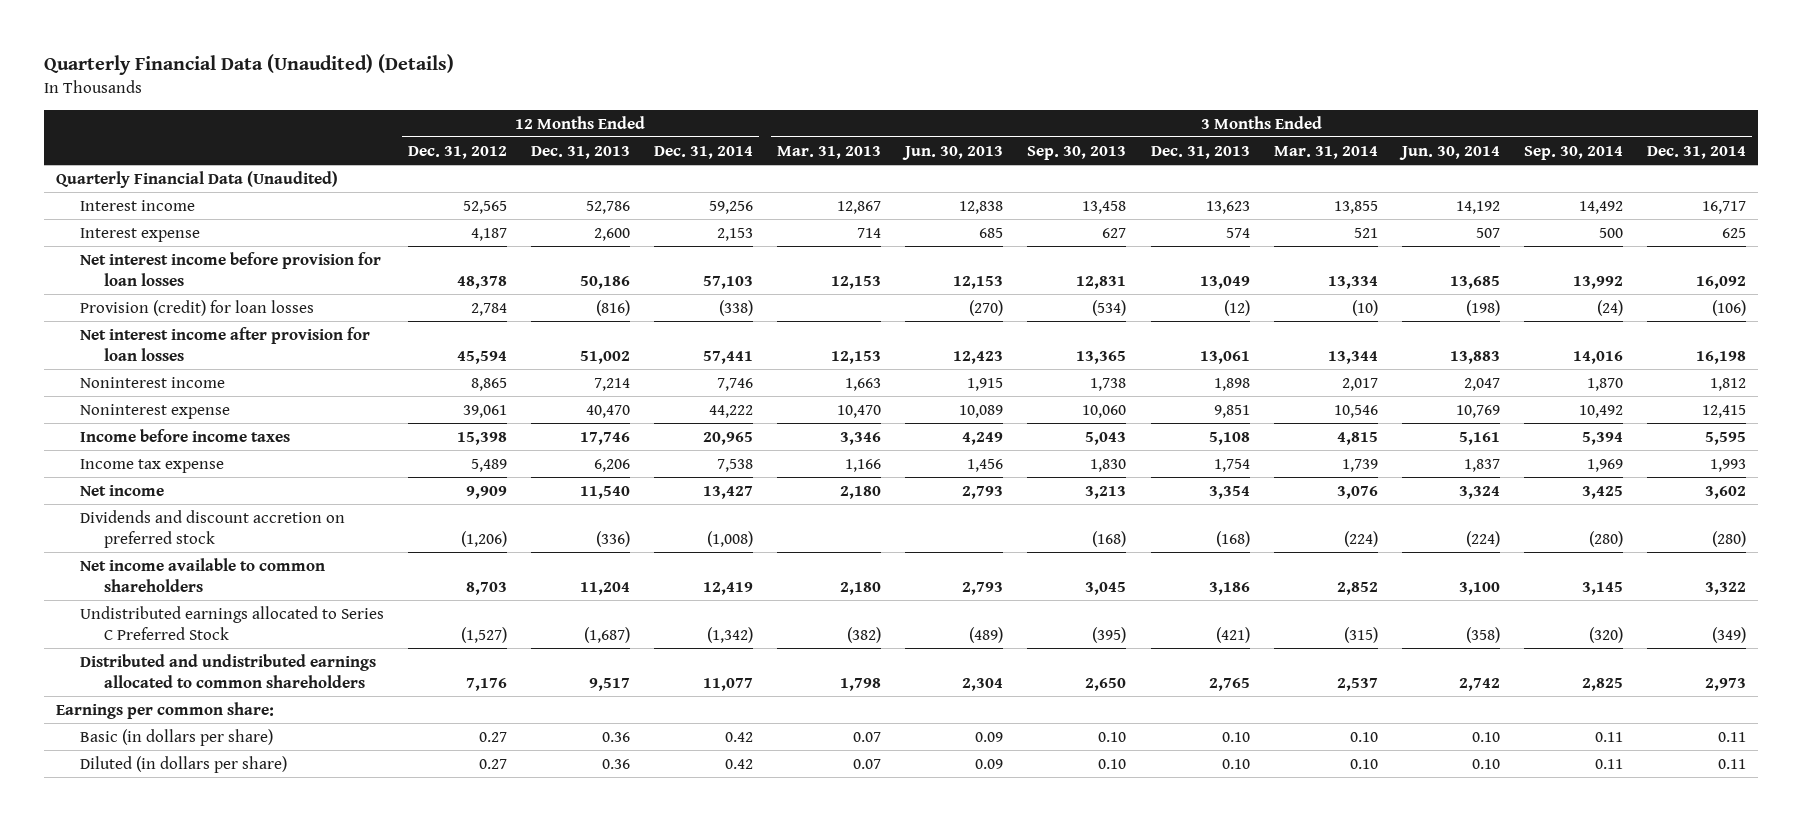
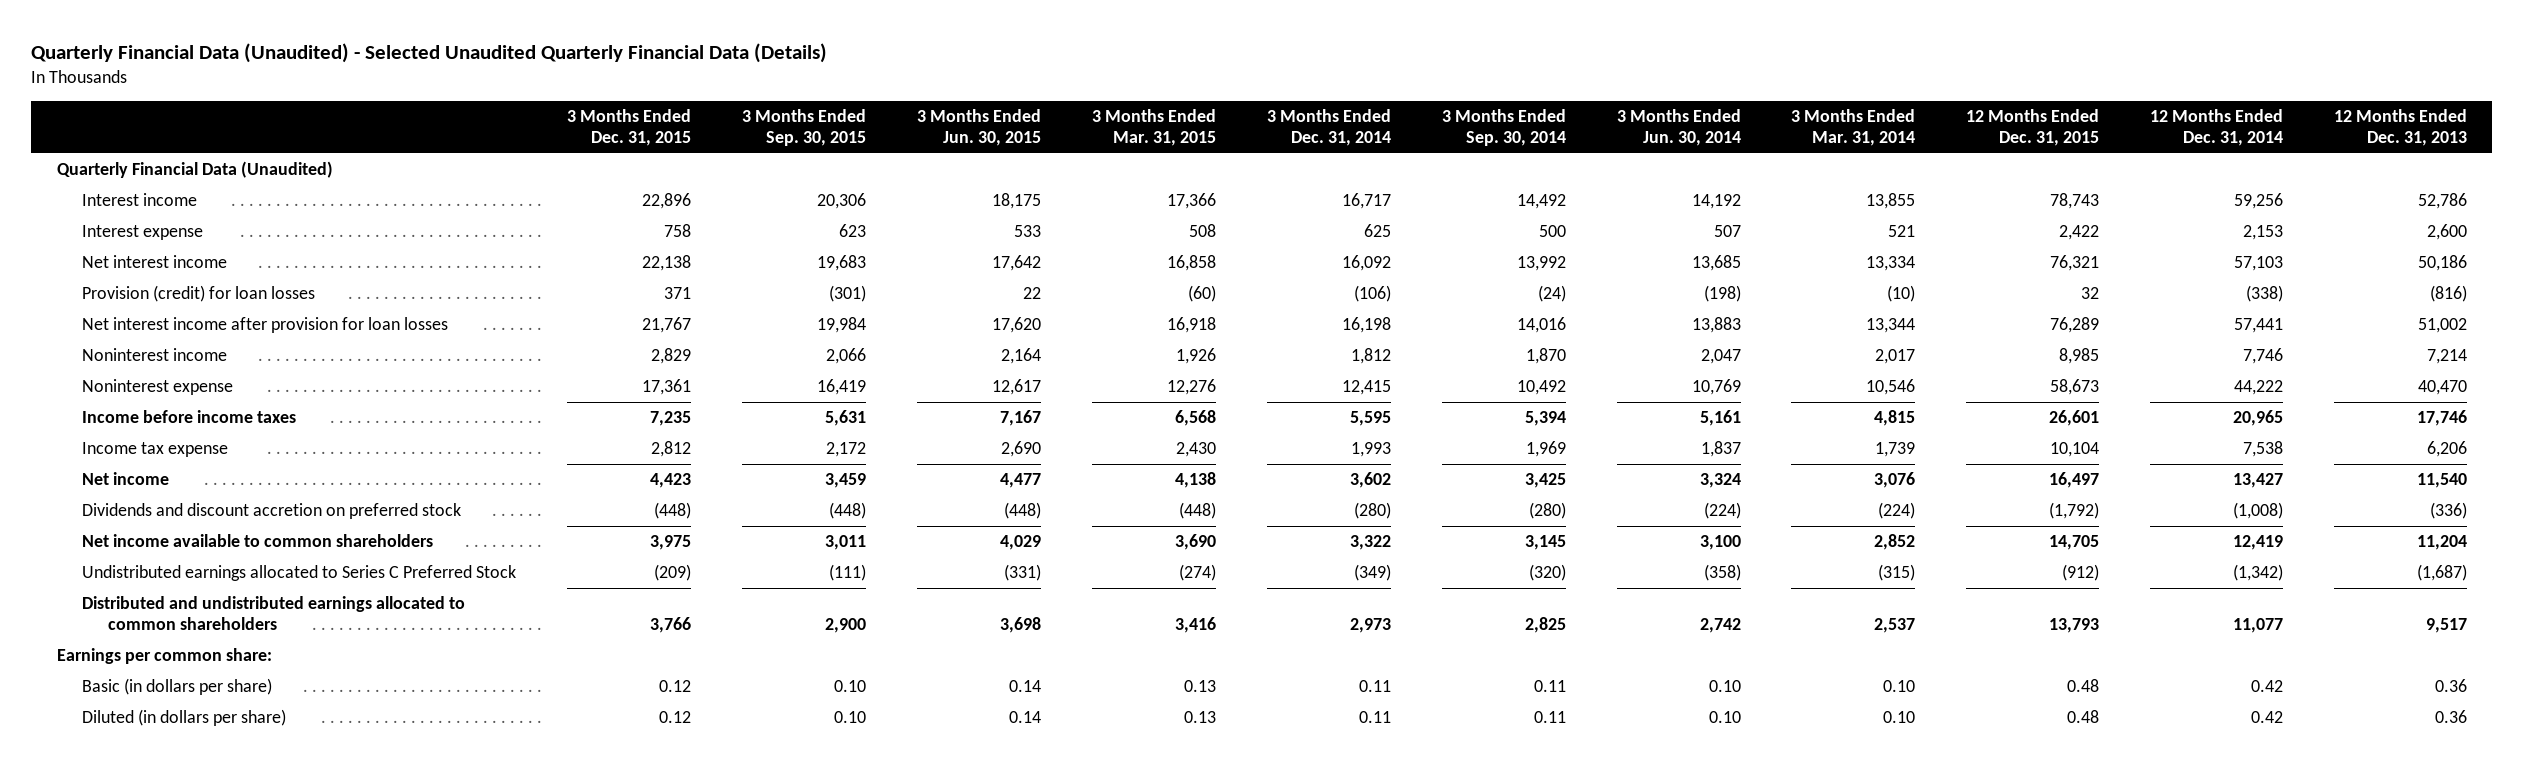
[43,53,454,75] Quarterly Financial Data (Unaudited) (Details) -> [31,42,828,63] Quarterly Financial Data (Unaudited) - Selected Unaudited Quarterly Financial Data (Details)
[407,145,507,159] Dec. 31, 2012 -> none
[777,145,882,159] Mar. 31, 2013 -> none
[902,145,1004,160] Jun. 30, 2013 -> none
[1027,145,1127,160] Sep. 30, 2013 -> none
[1150,145,1250,159] Dec. 31, 2013 -> none
none -> [567,109,692,146] 3 Months Ended Dec. 31, 2015
none -> [742,109,867,146] 3 Months Ended Sep. 30, 2015
none -> [917,109,1042,146] 3 Months Ended Jun. 30, 2015
none -> [1091,109,1216,146] 3 Months Ended Mar. 31, 2015
none -> [1966,109,2100,146] 12 Months Ended Dec. 31, 2015
[79,251,381,287] Net interest income before provision for loan losses -> [82,255,228,269] Net interest income

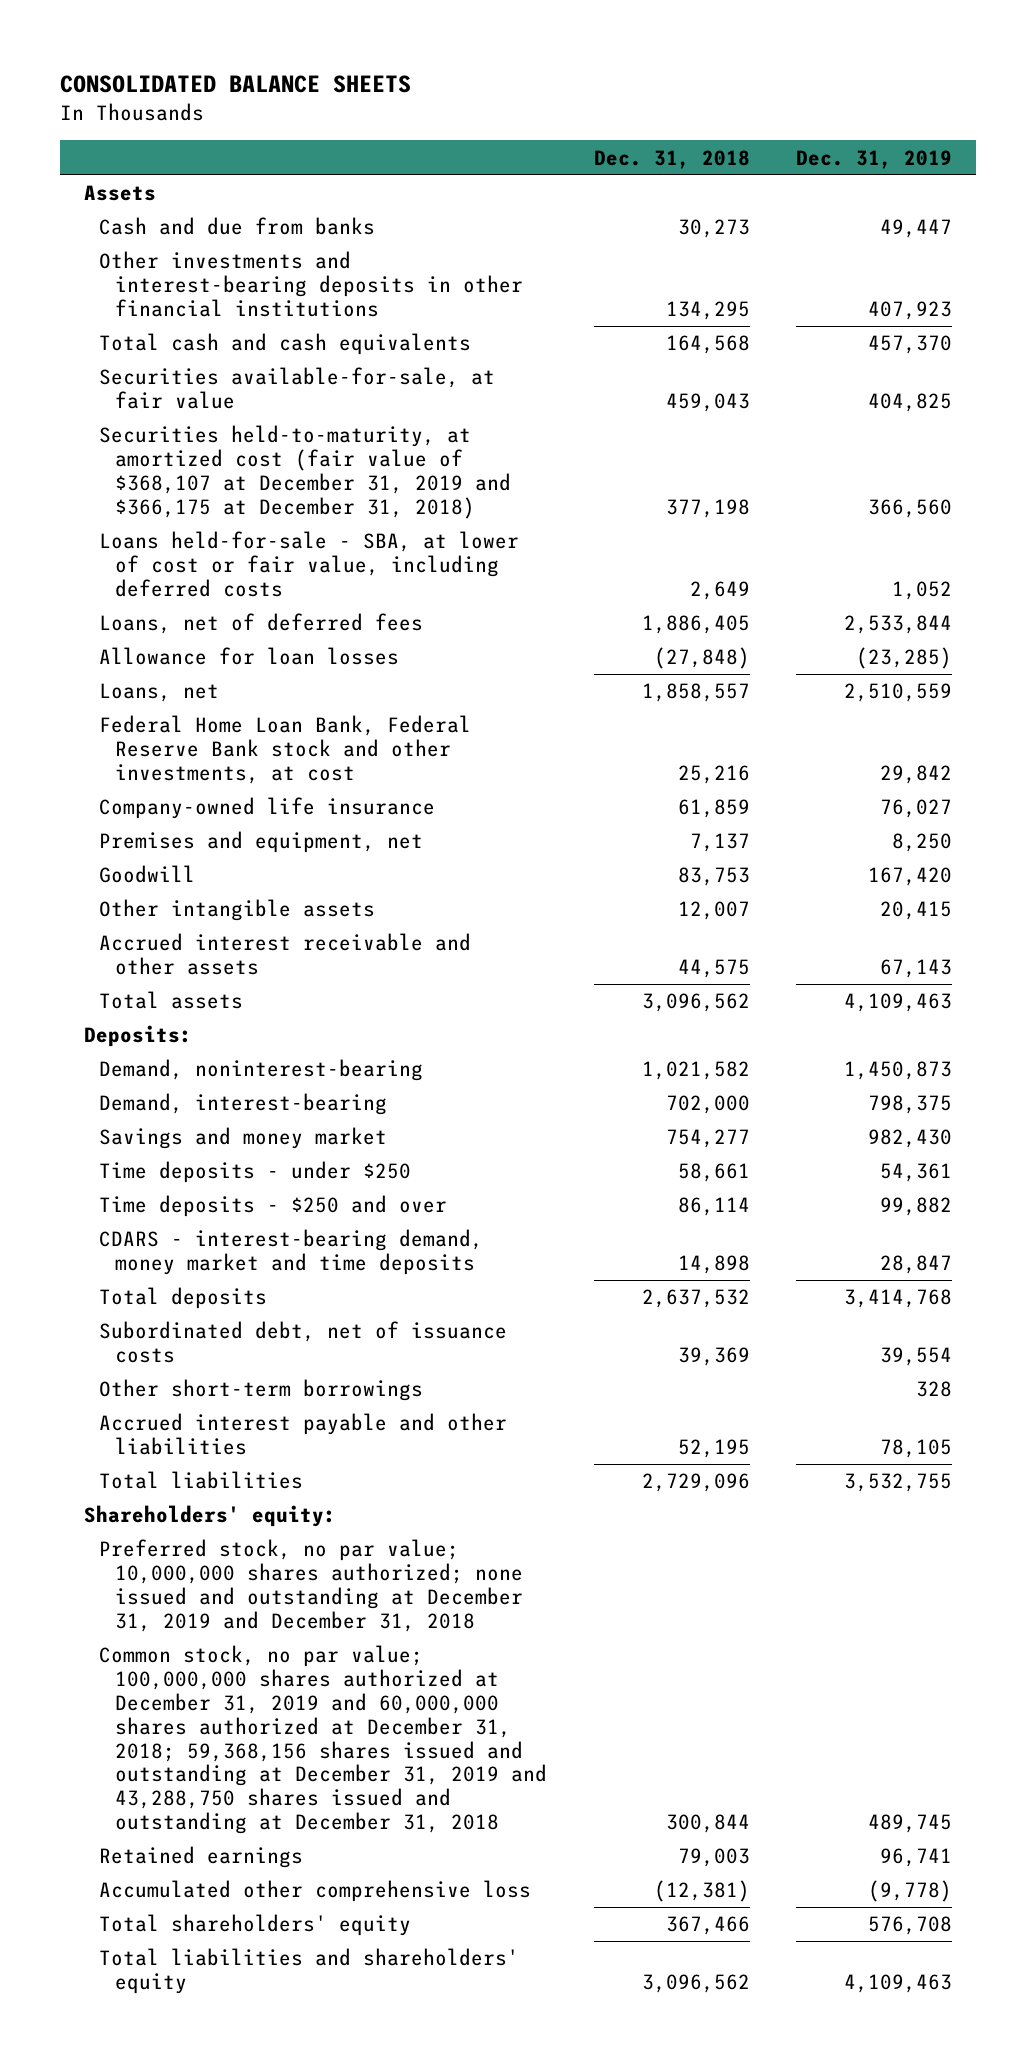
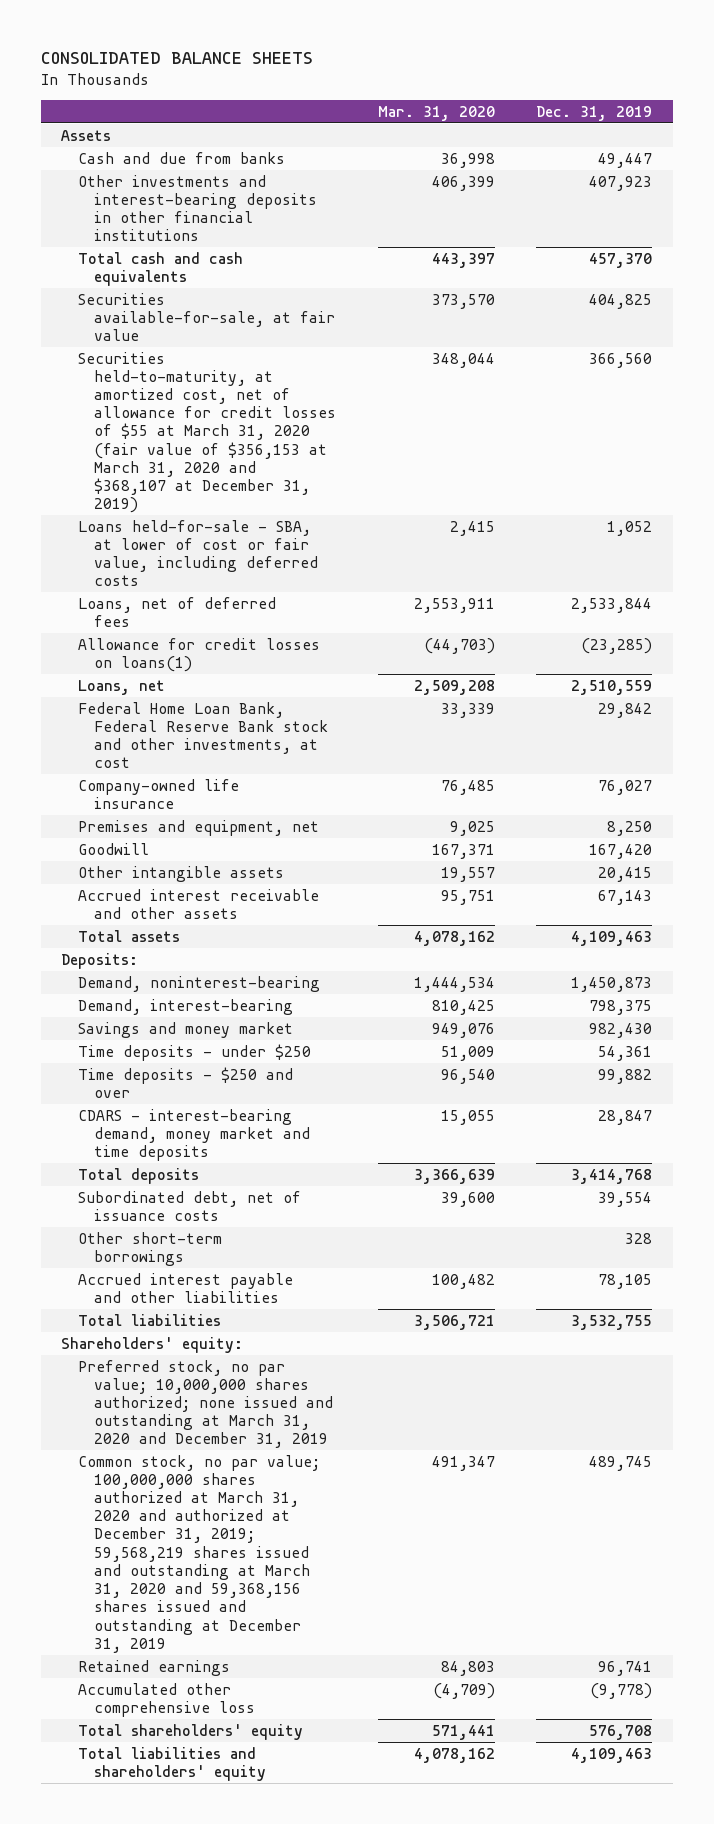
[593,149,750,169] Dec. 31, 2018 -> none
none -> [377,105,495,121] Mar. 31, 2020
[99,425,512,519] Securities held-to-maturity, at amortized cost (fair value of $368,107 at December 31, 2019 and $366,175 at December 31, 2018) -> [77,351,337,514] Securities held-to-maturity, at amortized cost, net of allowance for credit losses of $55 at March 31, 2020 (fair value of $356,153 at March 31, 2020 and $368,107 at December 31, 2019)
[99,647,400,666] Allowance for loan losses -> [77,637,320,672] Allowance for credit losses on loans(1)
[99,1539,524,1632] Preferred stock, no par value; 10,000,000 shares authorized; none issued and outstanding at December 31, 2019 and December 31, 2018 -> [77,1359,334,1449] Preferred stock, no par value; 10,000,000 shares authorized; none issued and outstanding at March 31, 2020 and December 31, 2019
[99,1645,548,1835] Common stock, no par value; 100,000,000 shares authorized at December 31, 2019 and 60,000,000 shares authorized at December 31, 2018; 59,368,156 shares issued and outstanding at December 31, 2019 and 43,288,750 shares issued and outstanding at December 31, 2018 -> [77,1454,320,1653] Common stock, no par value; 100,000,000 shares authorized at March 31, 2020 and authorized at December 31, 2019; 59,568,219 shares issued and outstanding at March 31, 2020 and 59,368,156 shares issued and outstanding at December 31, 2019

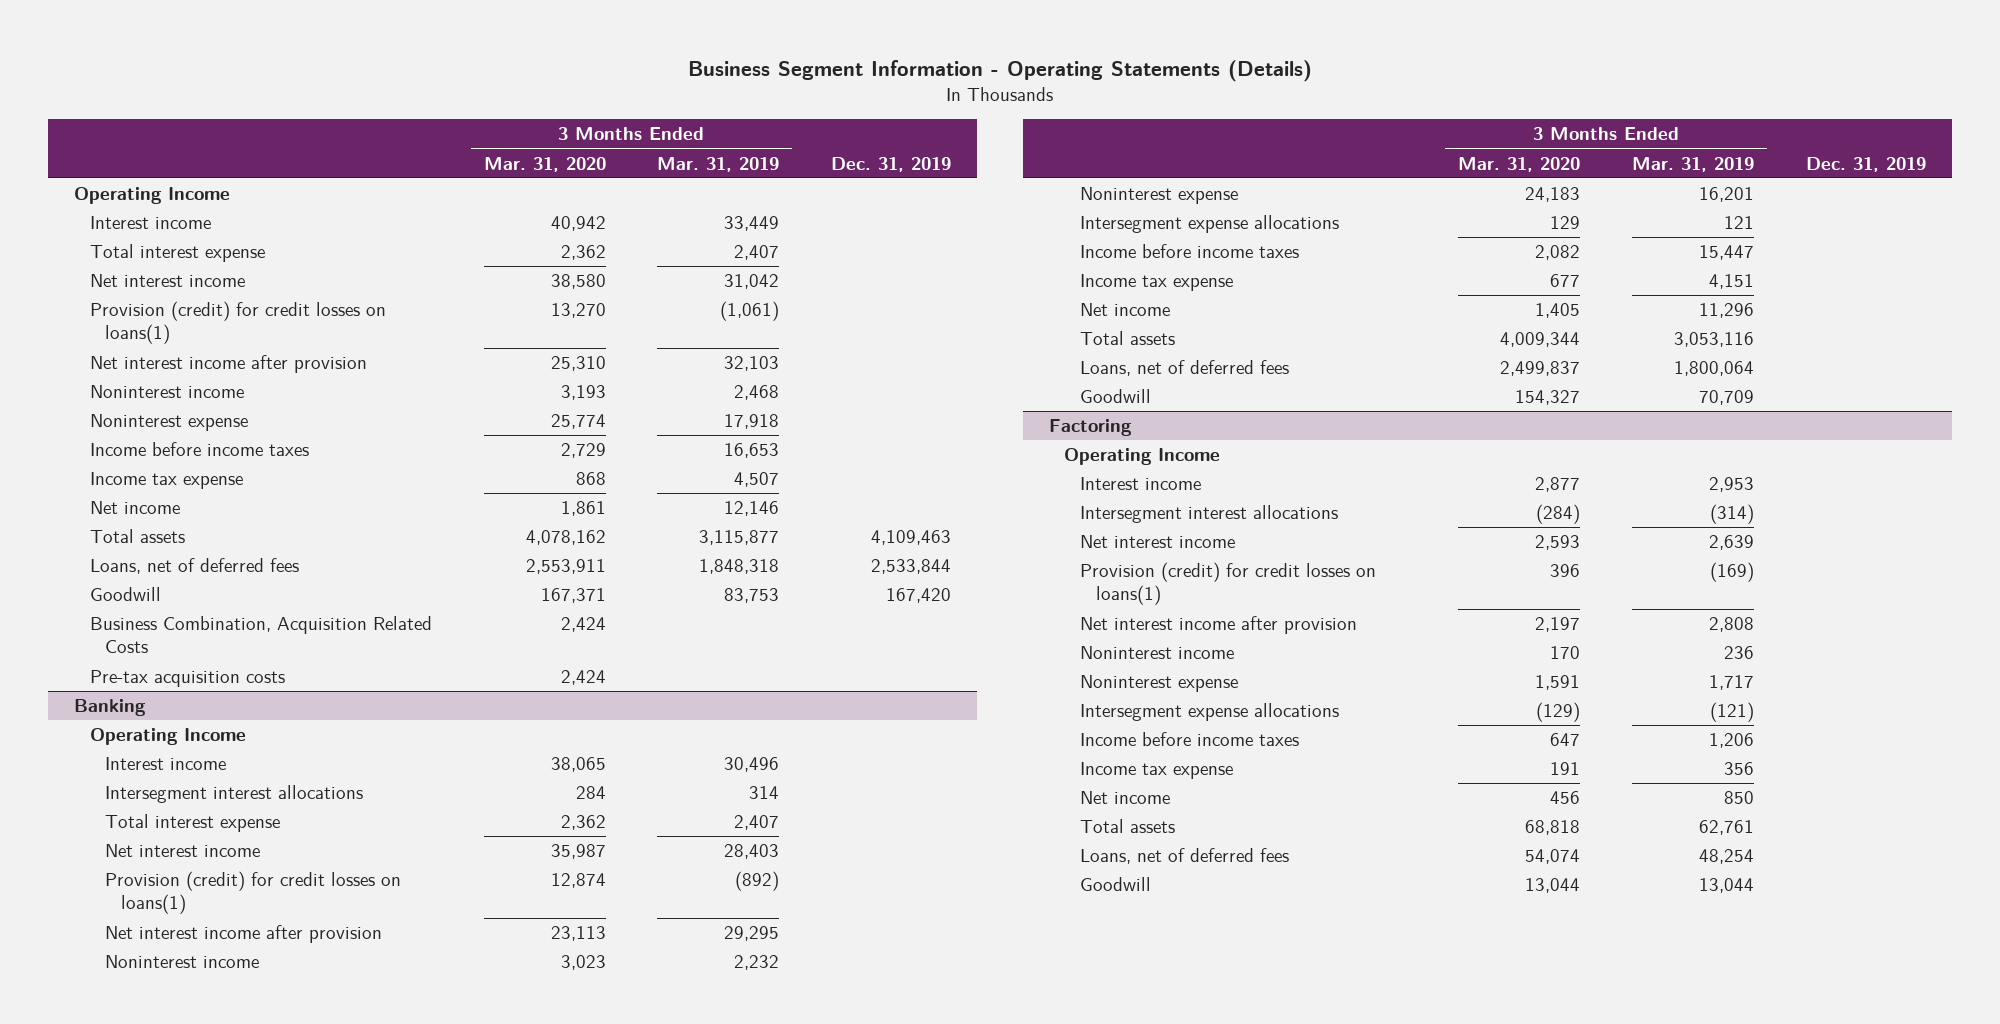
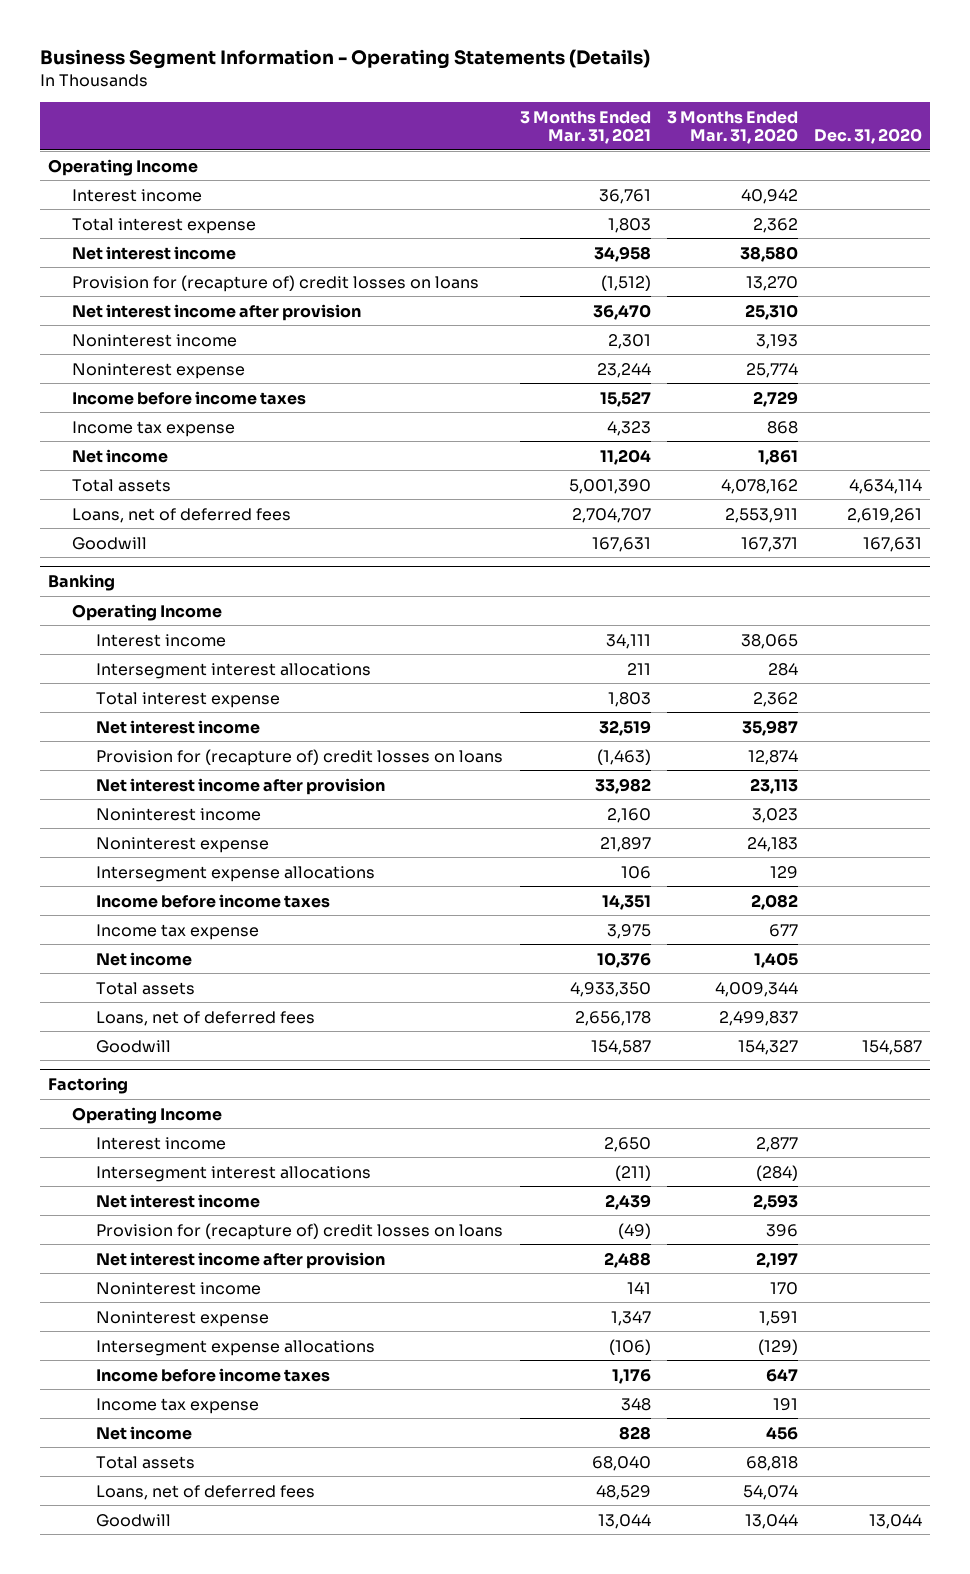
[657,156,780,172] Mar. 31, 2019 -> none
[831,156,952,172] Dec. 31, 2019 -> none
none -> [519,110,651,144] 3 Months Ended Mar. 31, 2021
none -> [813,127,922,144] Dec. 31, 2020
[89,301,386,345] Provision (credit) for credit losses on loans(1) -> [72,274,480,292] Provision for (recapture of) credit losses on loans
[89,616,432,654] Business Combination, Acquisition Related Costs -> none
[89,670,285,688] Pre-tax acquisition costs -> none
[105,871,402,915] Provision (credit) for credit losses on loans(1) -> [96,748,504,766] Provision for (recapture of) credit losses on loans
[1080,562,1377,606] Provision (credit) for credit losses on loans(1) -> [96,1222,504,1240] Provision for (recapture of) credit losses on loans

